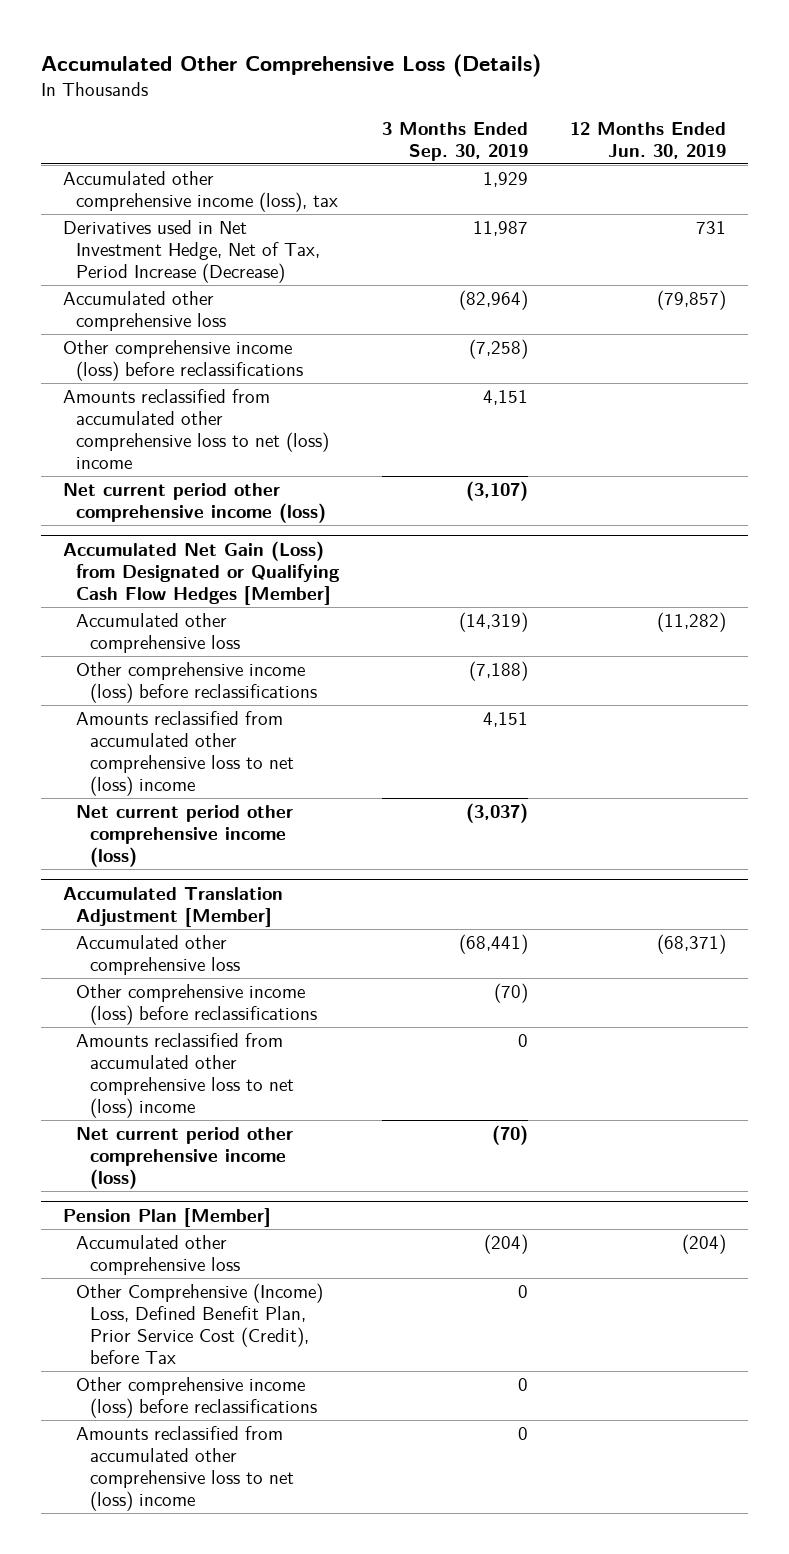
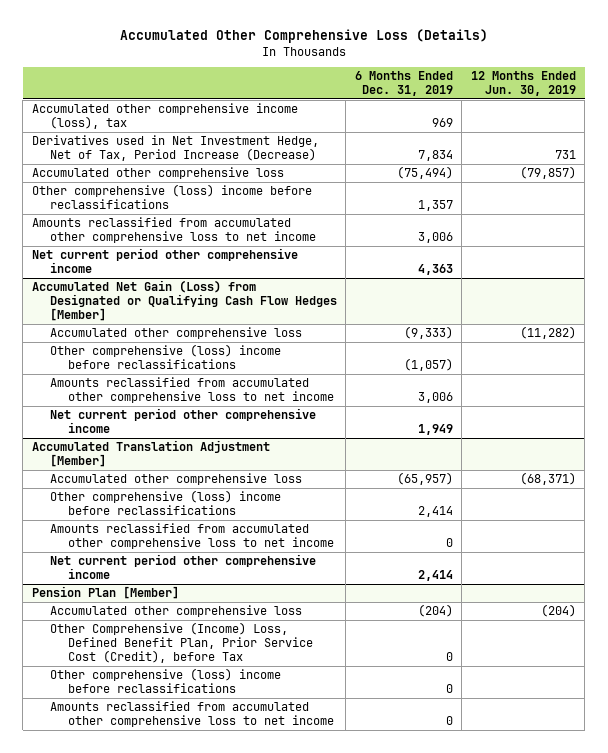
[381,121,528,161] 3 Months Ended Sep. 30, 2019 -> none
none -> [354,71,453,97] 6 Months Ended Dec. 31, 2019
[62,340,304,382] Other comprehensive income (loss) before reclassifications -> [31,184,312,210] Other comprehensive (loss) income before reclassifications
[62,389,330,469] Amounts reclassified from accumulated other comprehensive loss to net (loss) income -> [31,217,316,244] Amounts reclassified from accumulated other comprehensive loss to net income
[62,483,327,524] Net current period other comprehensive income (loss) -> [31,248,298,274] Net current period other comprehensive income
[76,662,317,704] Other comprehensive income (loss) before reclassifications -> [49,344,281,370] Other comprehensive (loss) income before reclassifications
[76,711,294,796] Amounts reclassified from accumulated other comprehensive loss to net (loss) income -> [49,377,334,404] Amounts reclassified from accumulated other comprehensive loss to net income
[76,805,294,867] Net current period other comprehensive income (loss) -> [49,408,316,434] Net current period other comprehensive income
[76,984,317,1026] Other comprehensive income (loss) before reclassifications -> [49,490,281,516] Other comprehensive (loss) income before reclassifications
[76,1033,294,1118] Amounts reclassified from accumulated other comprehensive loss to net (loss) income -> [49,523,334,550] Amounts reclassified from accumulated other comprehensive loss to net income
[76,1127,294,1189] Net current period other comprehensive income (loss) -> [49,554,316,580] Net current period other comprehensive income
[76,1377,317,1419] Other comprehensive income (loss) before reclassifications -> [49,668,281,694] Other comprehensive (loss) income before reclassifications
[76,1426,294,1511] Amounts reclassified from accumulated other comprehensive loss to net (loss) income -> [49,701,334,728] Amounts reclassified from accumulated other comprehensive loss to net income

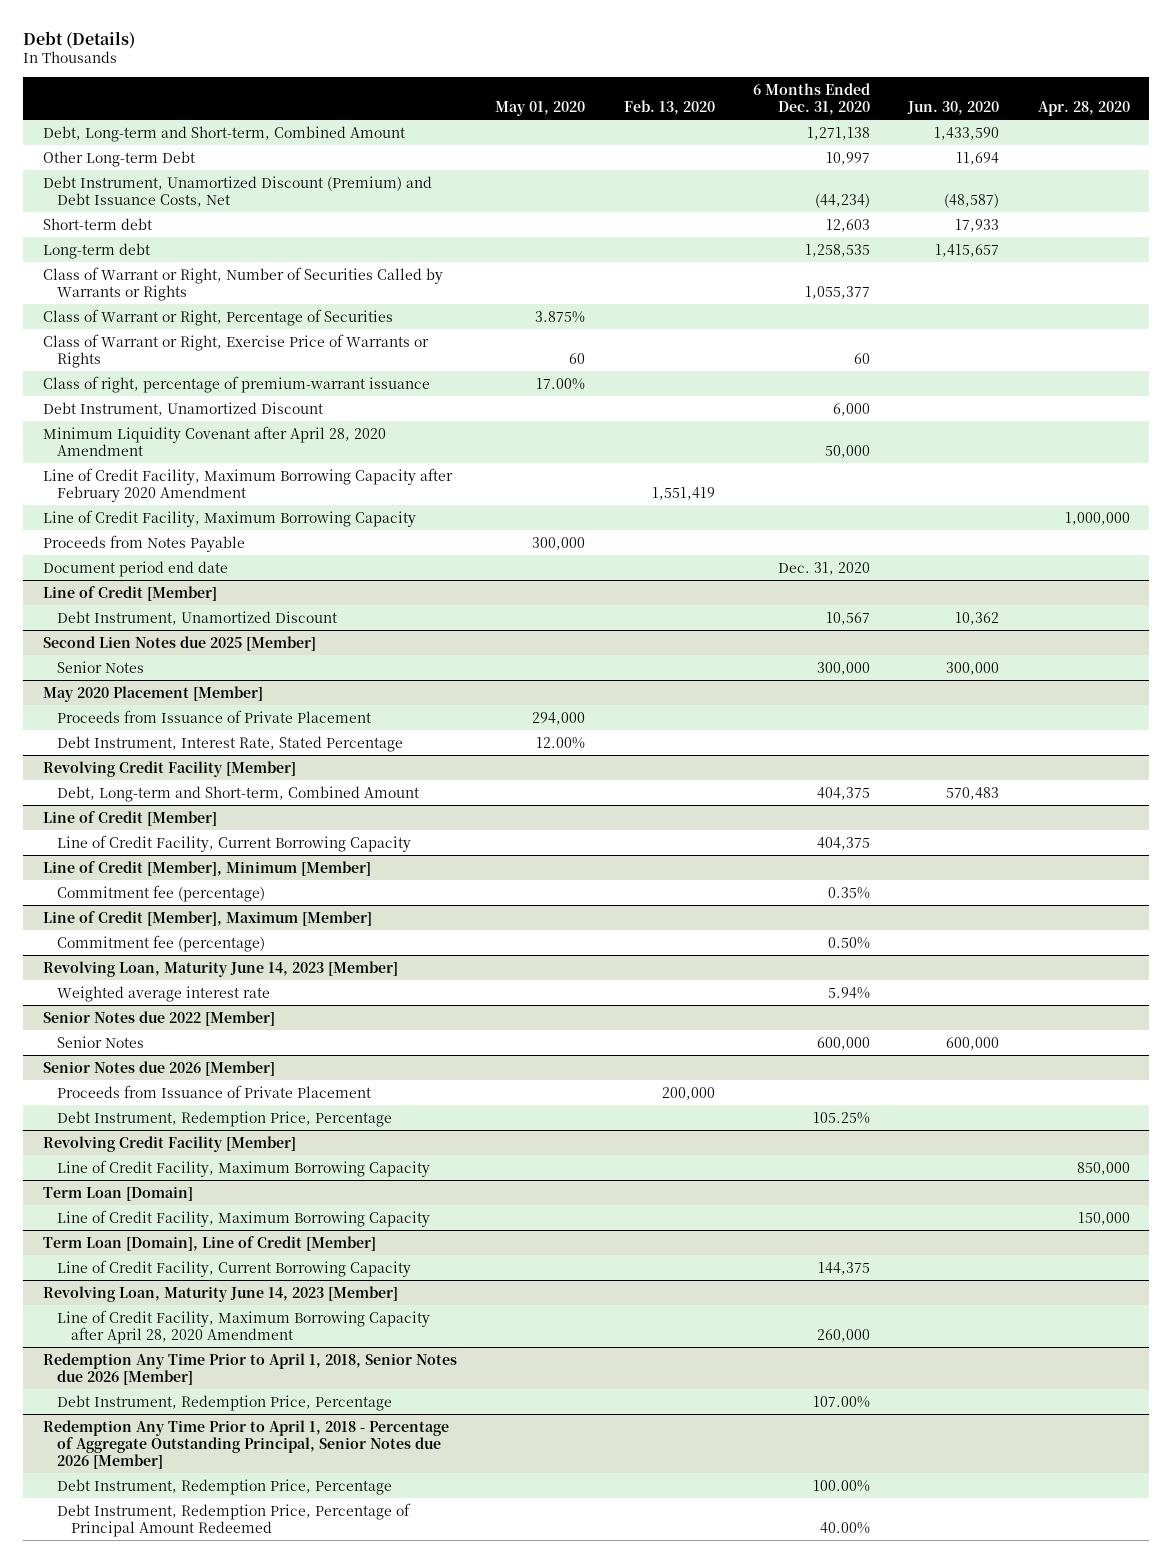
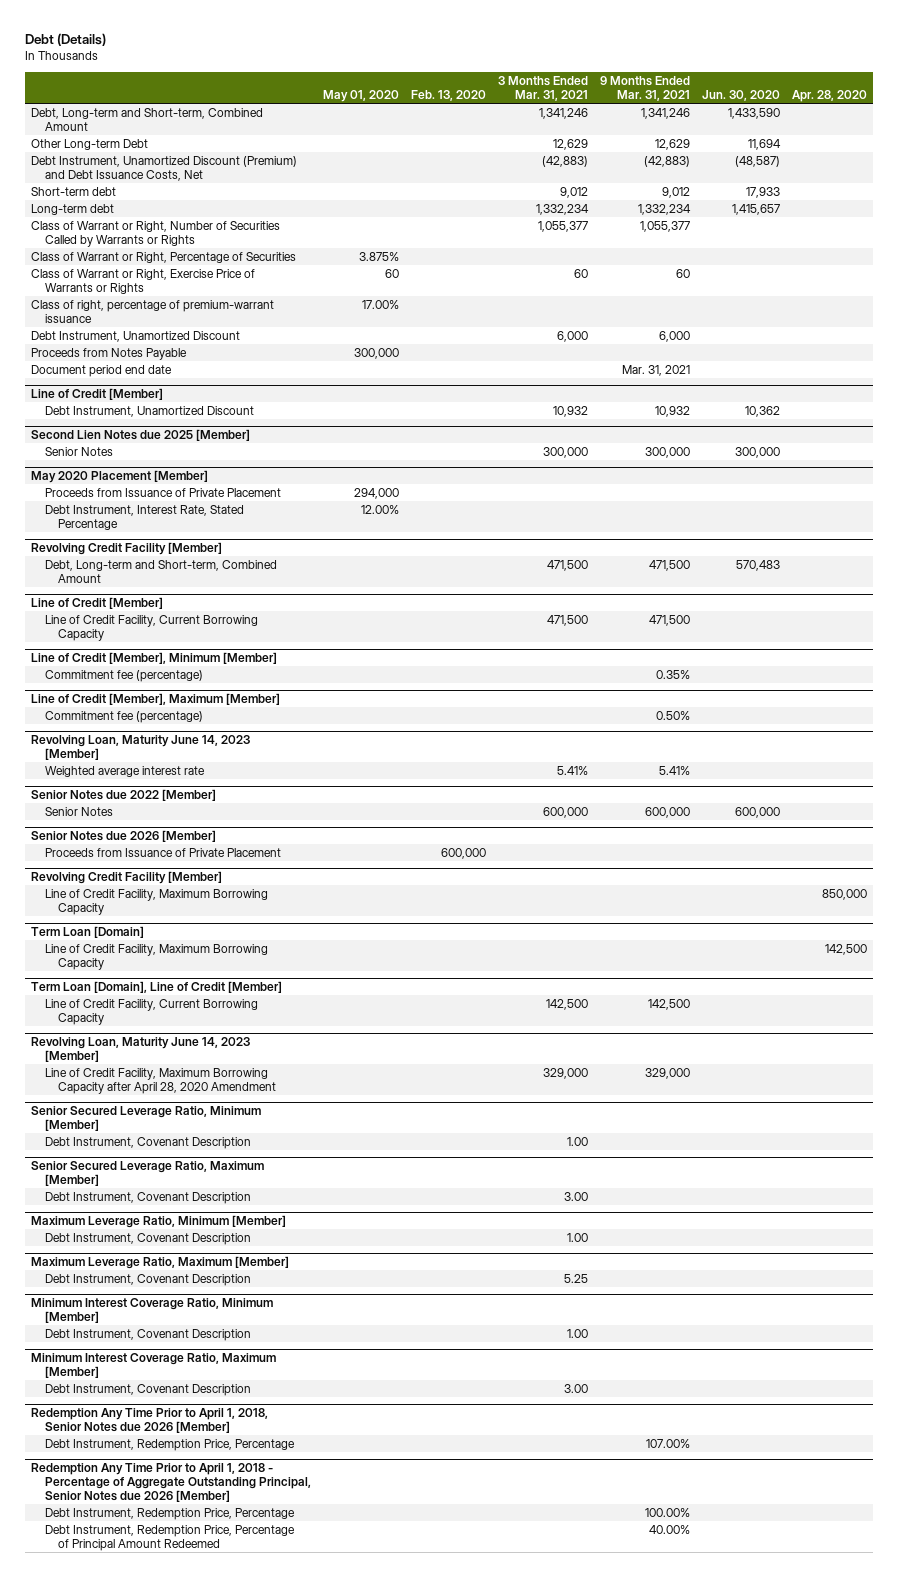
[752,82,870,115] 6 Months Ended Dec. 31, 2020 -> none
none -> [497,75,588,101] 3 Months Ended Mar. 31, 2021
none -> [600,75,691,101] 9 Months Ended Mar. 31, 2021
[42,425,386,456] Minimum Liquidity Covenant after April 28, 2020 Amendment -> none
[42,467,453,502] Line of Credit Facility, Maximum Borrowing Capacity after February 2020 Amendment -> none
[42,509,416,527] Line of Credit Facility, Maximum Borrowing Capacity -> none
[56,1110,392,1127] Debt Instrument, Redemption Price, Percentage -> none
[661,1086,715,1100] 200,000 -> [440,847,486,859] 600,000
[1077,1211,1130,1225] 150,000 -> [825,943,868,955] 142,500
none -> [31,1105,262,1132] Senior Secured Leverage Ratio, Minimum [Member]
none -> [44,1136,251,1149] Debt Instrument, Covenant Description
none -> [31,1160,265,1187] Senior Secured Leverage Ratio, Maximum [Member]
none -> [44,1191,251,1204] Debt Instrument, Covenant Description
none -> [31,1214,287,1228] Maximum Leverage Ratio, Minimum [Member]
none -> [44,1232,251,1245] Debt Instrument, Covenant Description
none -> [31,1255,290,1269] Maximum Leverage Ratio, Maximum [Member]
none -> [44,1273,251,1286] Debt Instrument, Covenant Description
none -> [31,1297,274,1324] Minimum Interest Coverage Ratio, Minimum [Member]
none -> [44,1328,251,1341] Debt Instrument, Covenant Description
none -> [31,1352,277,1379] Minimum Interest Coverage Ratio, Maximum [Member]
none -> [44,1383,251,1396] Debt Instrument, Covenant Description

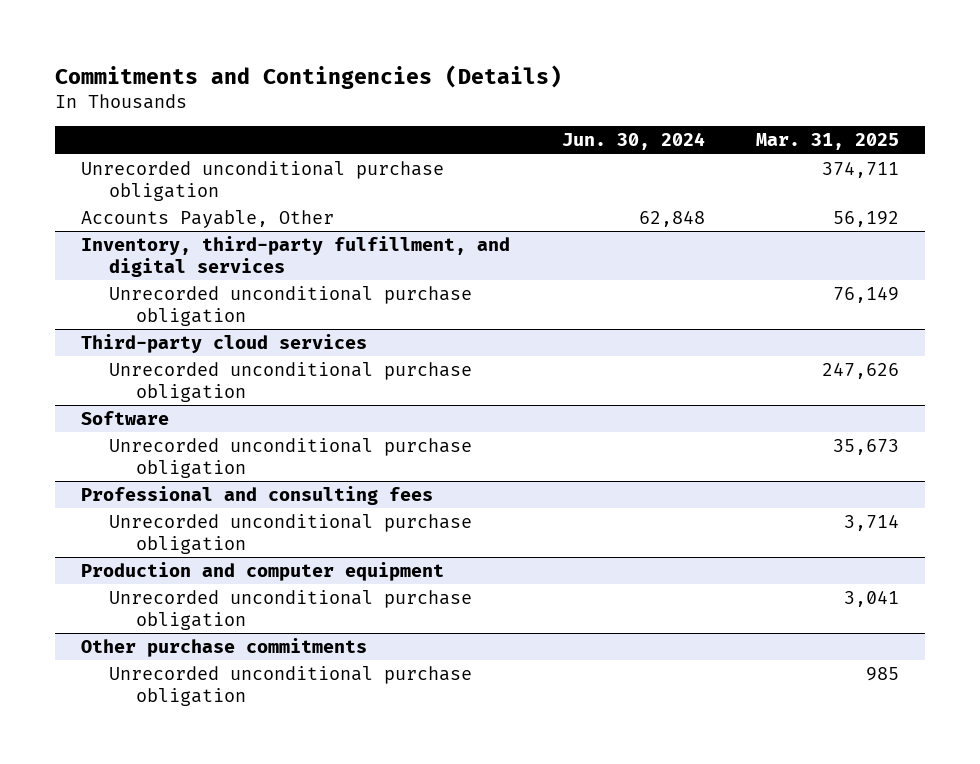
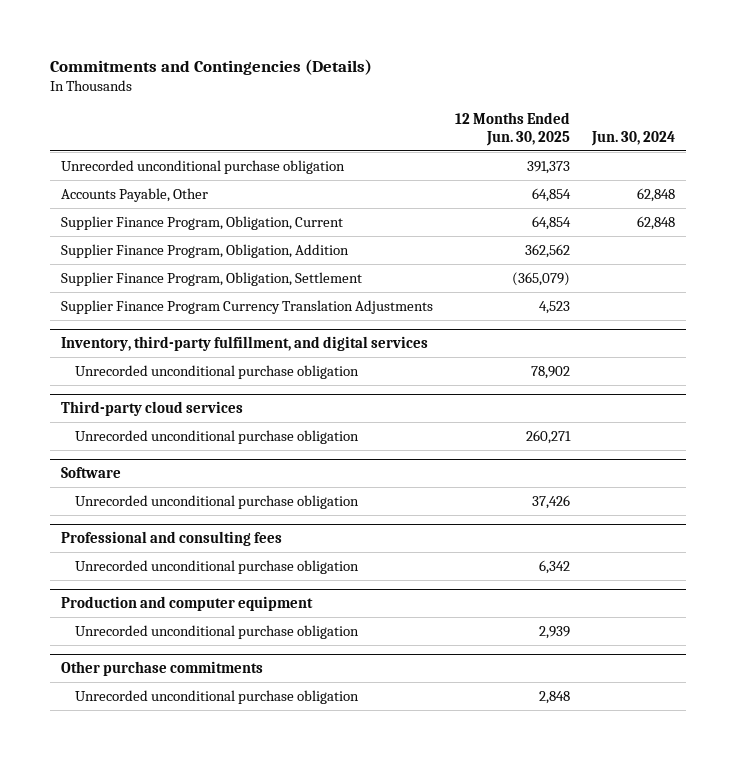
[756,133,900,151] Mar. 31, 2025 -> none
none -> [454,111,570,146] 12 Months Ended Jun. 30, 2025
none -> [60,215,343,230] Supplier Finance Program, Obligation, Current
none -> [60,243,349,258] Supplier Finance Program, Obligation, Addition
none -> [60,271,362,286] Supplier Finance Program, Obligation, Settlement
none -> [60,299,433,314] Supplier Finance Program Currency Translation Adjustments

